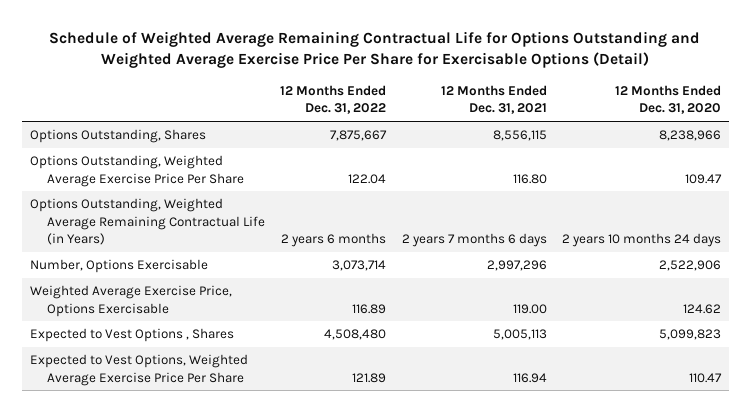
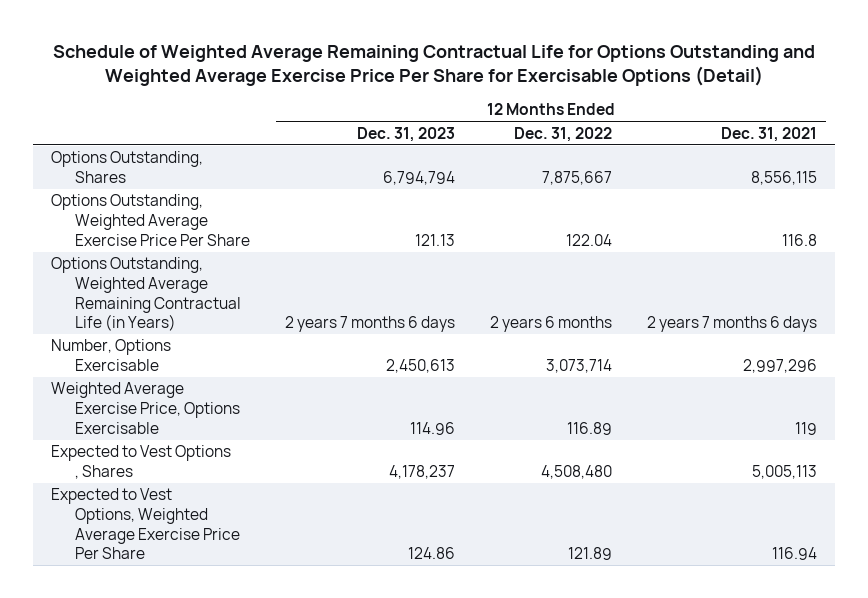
[615,85,722,115] 12 Months Ended Dec. 31, 2020 -> none
none -> [356,126,455,142] Dec. 31, 2023
[512,173,547,184] 116.80 -> [781,233,817,246] 116.8
[512,303,547,314] 119.00 -> [794,421,817,435] 119

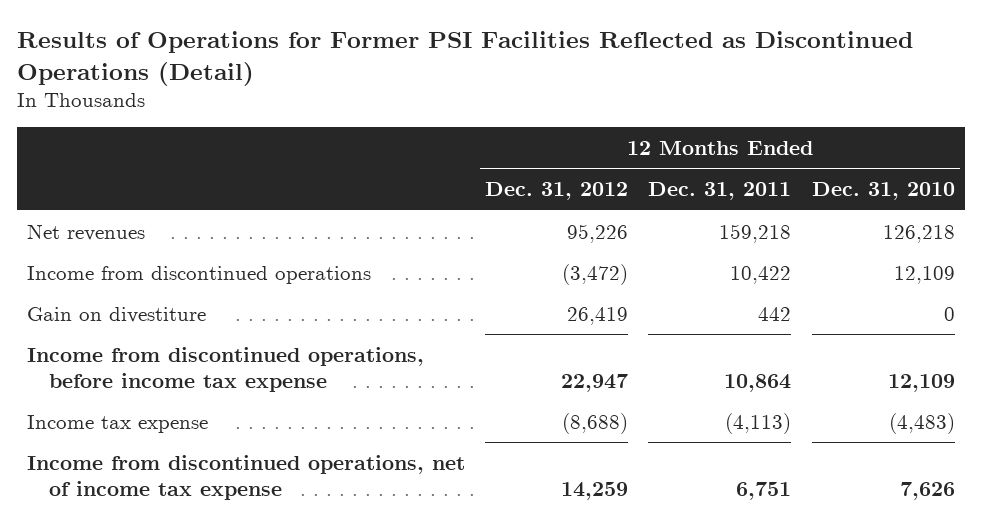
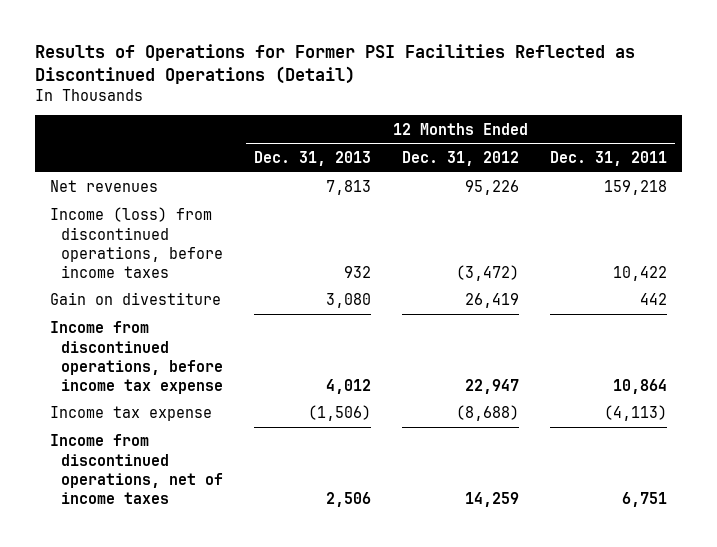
[811,182,955,201] Dec. 31, 2010 -> none
none -> [254,151,372,167] Dec. 31, 2013
[26,265,371,284] Income from discontinued operations -> [49,207,224,278] Income (loss) from discontinued operations, before income taxes
[26,454,465,500] Income from discontinued operations, net of income tax expense -> [49,434,224,504] Income from discontinued operations, net of income taxes

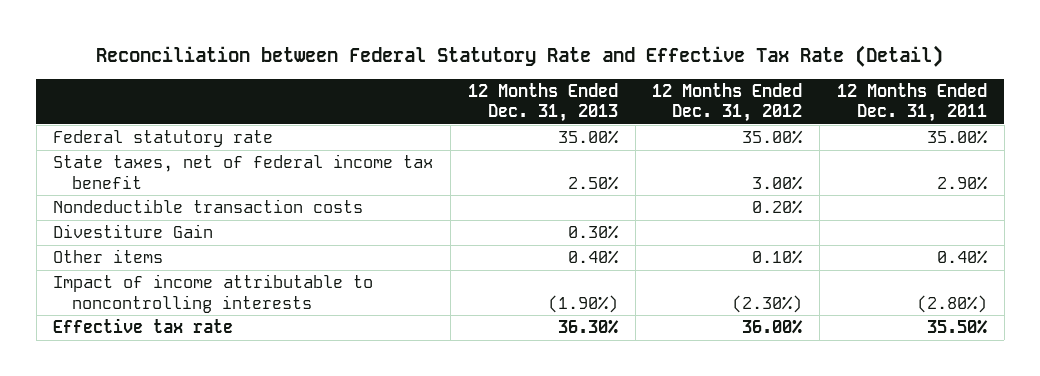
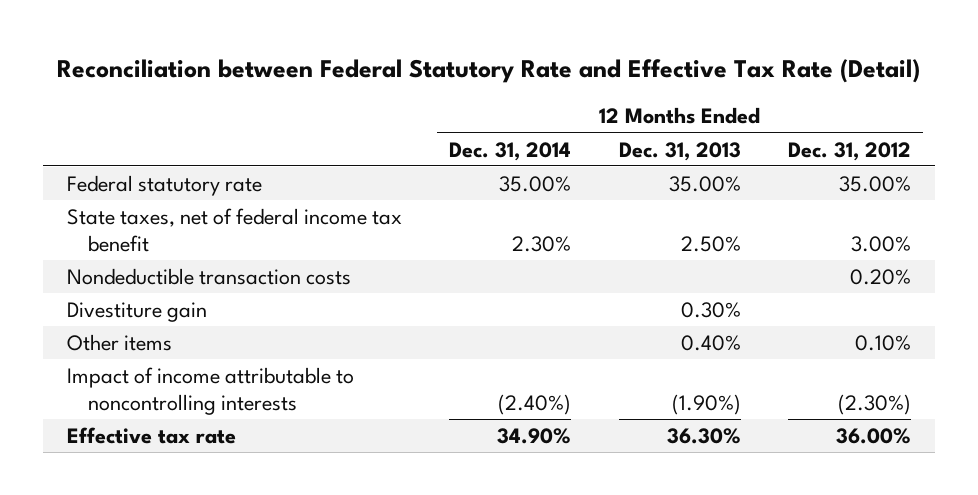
[836,83,987,123] 12 Months Ended Dec. 31, 2011 -> none
none -> [449,141,572,161] Dec. 31, 2014
[53,224,214,239] Divestiture Gain -> [66,301,207,322] Divestiture gain

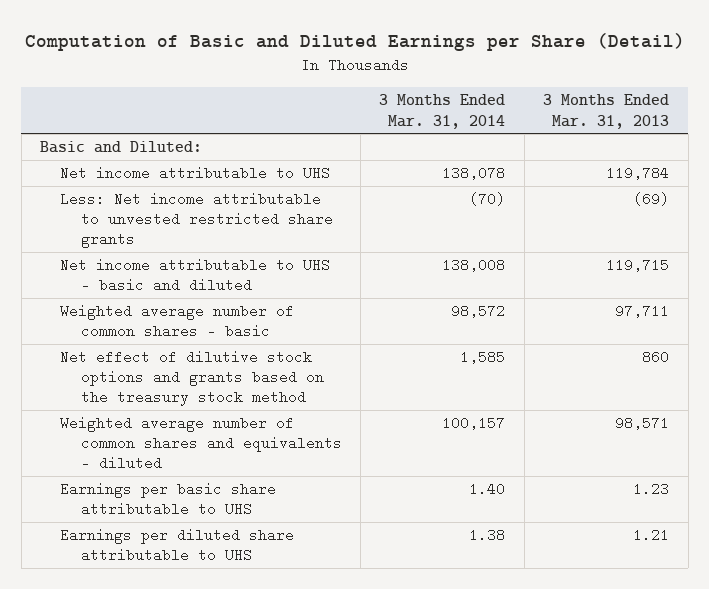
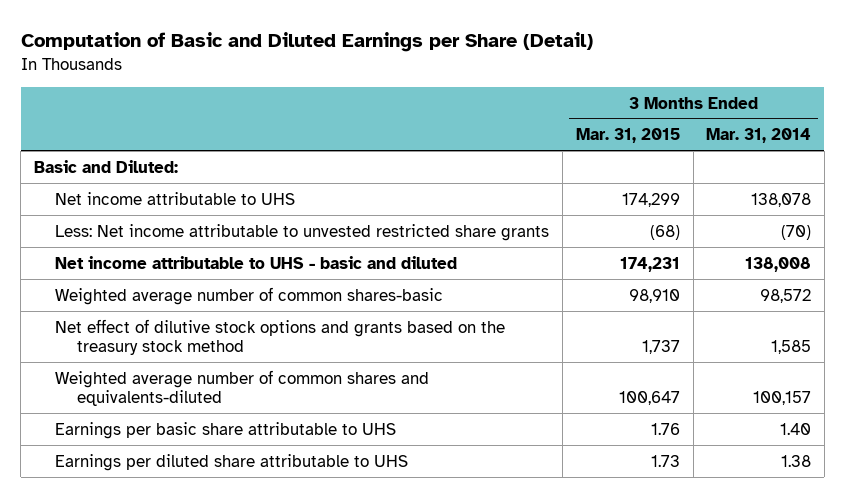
[543,94,670,129] 3 Months Ended Mar. 31, 2013 -> none
none -> [575,128,680,144] Mar. 31, 2015
[60,304,295,339] Weighted average number of common shares - basic -> [55,286,444,305] Weighted average number of common shares-basic
[60,416,342,471] Weighted average number of common shares and equivalents - diluted -> [55,369,430,407] Weighted average number of common shares and equivalents-diluted

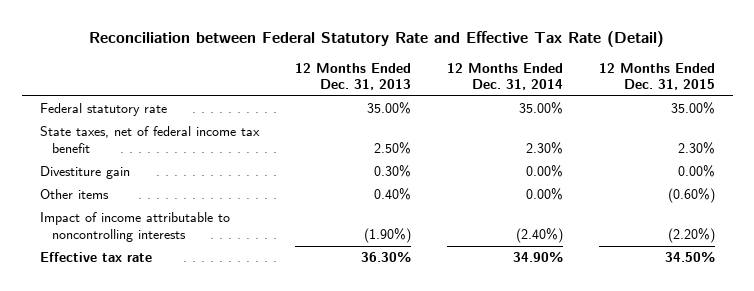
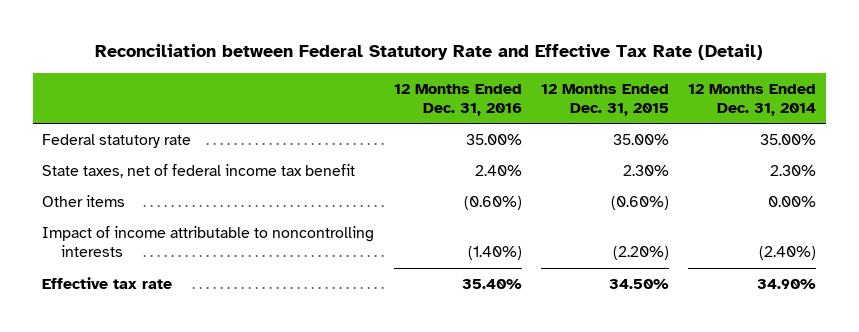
[294,62,411,90] 12 Months Ended Dec. 31, 2013 -> none
none -> [393,83,522,117] 12 Months Ended Dec. 31, 2016
[39,166,130,180] Divestiture gain -> none

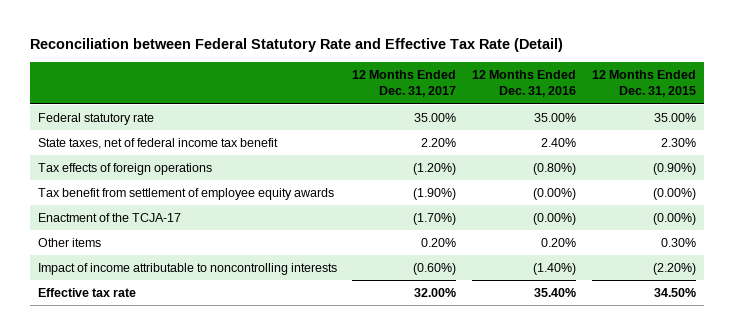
[688,83,817,117] 12 Months Ended Dec. 31, 2014 -> none
none -> [352,70,457,98] 12 Months Ended Dec. 31, 2017
none -> [37,163,212,176] Tax effects of foreign operations
none -> [37,188,334,201] Tax benefit from settlement of employee equity awards
none -> [37,213,181,223] Enactment of the TCJA-17
[463,195,522,210] (0.60%) -> [541,238,577,248] 0.20%
[611,195,670,210] (0.60%) -> [661,238,697,248] 0.30%

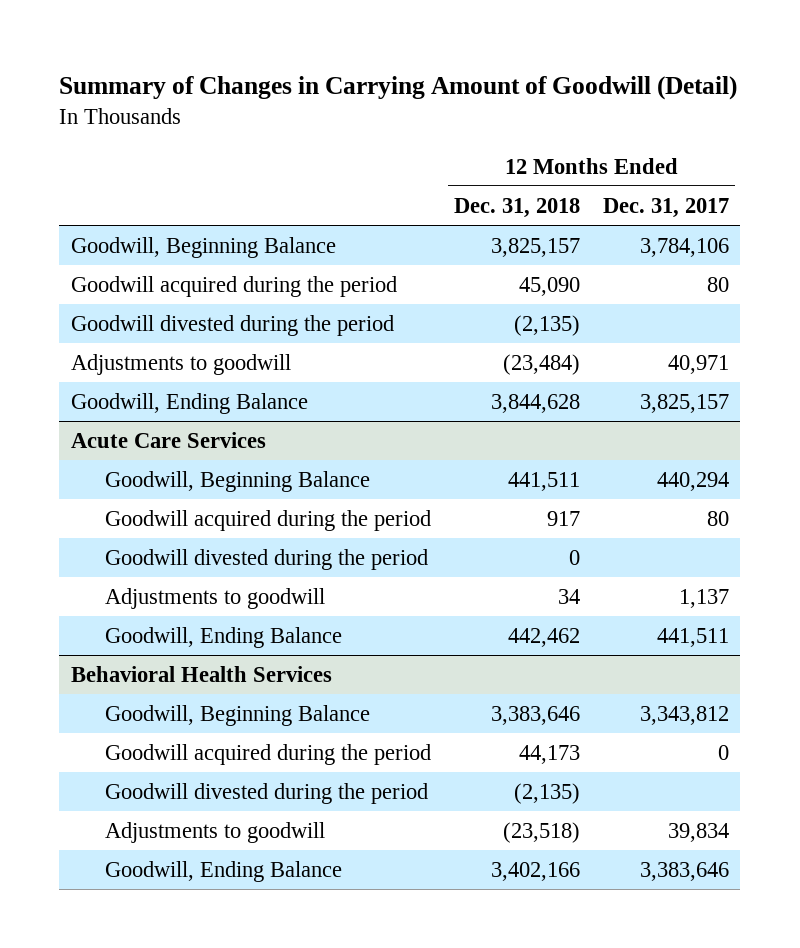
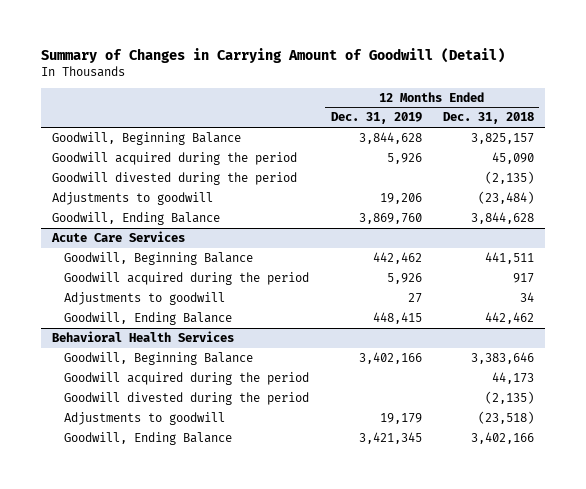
[602,197,729,218] Dec. 31, 2017 -> none
none -> [330,112,422,125] Dec. 31, 2019
[105,548,429,570] Goodwill divested during the period -> none

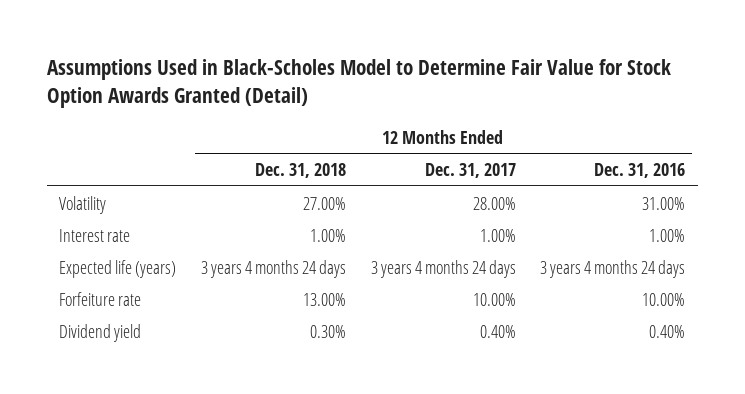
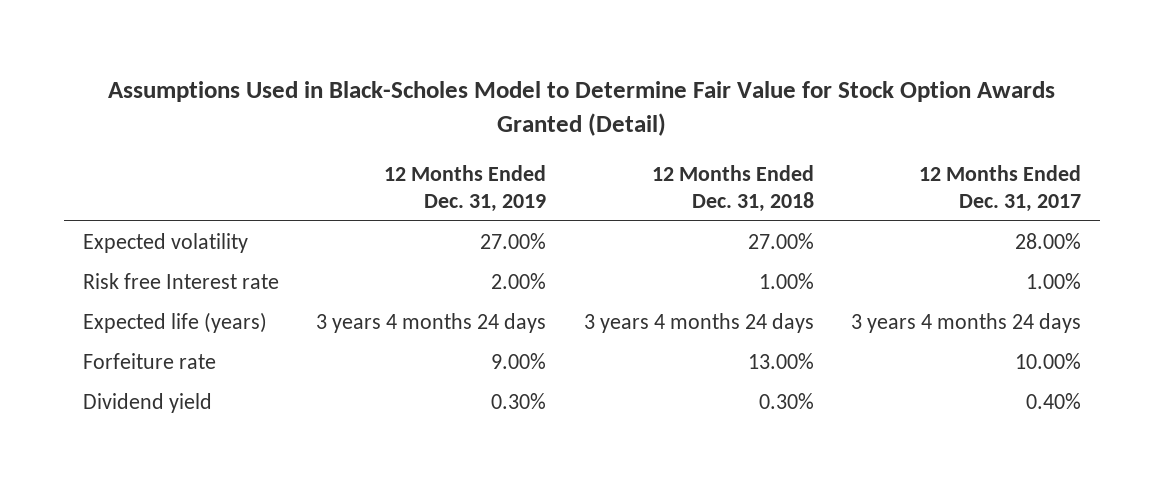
[594,162,686,178] Dec. 31, 2016 -> none
none -> [384,165,547,213] 12 Months Ended Dec. 31, 2019
[59,195,107,214] Volatility -> [82,232,248,253] Expected volatility
[59,228,131,242] Interest rate -> [82,272,279,289] Risk free Interest rate

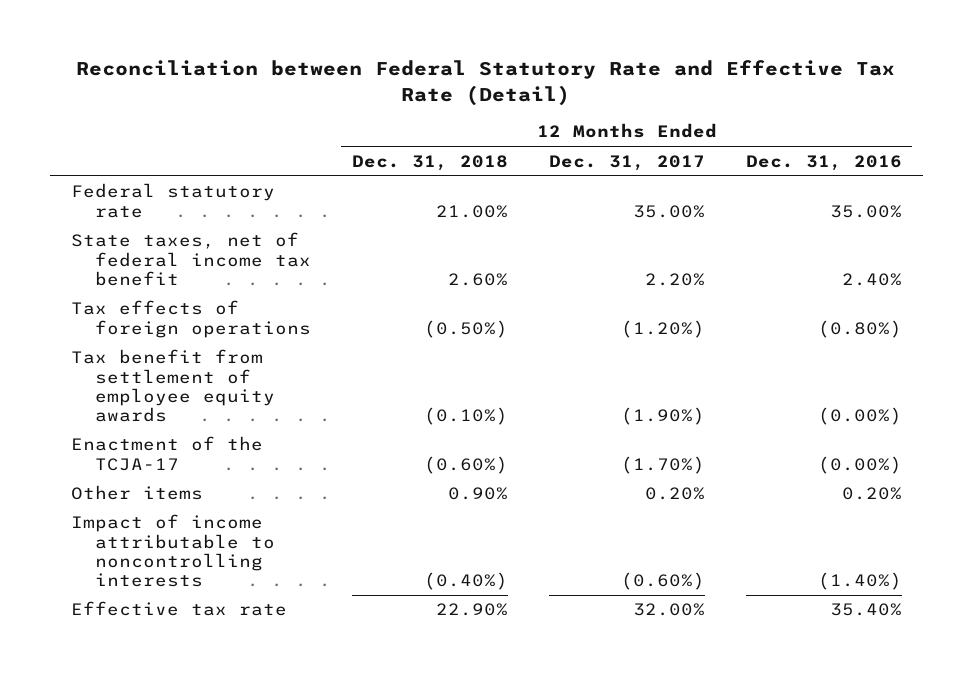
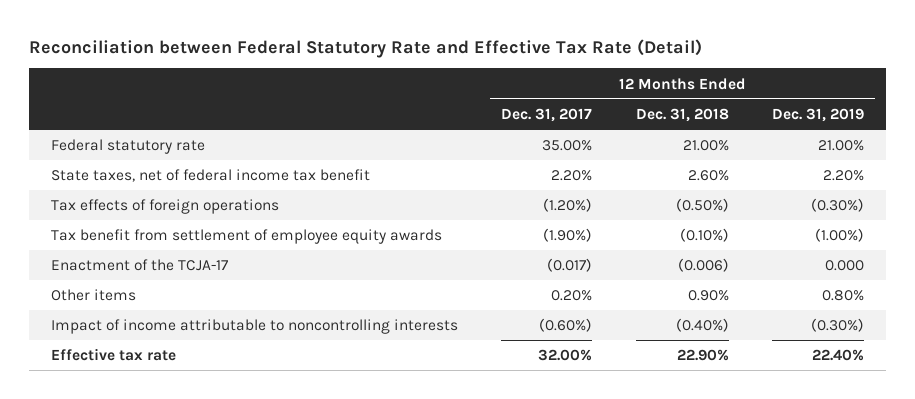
[745,154,902,171] Dec. 31, 2016 -> none
none -> [772,107,865,122] Dec. 31, 2019
[423,455,508,474] (0.60%) -> [677,258,729,273] (0.006)
[620,455,705,474] (1.70%) -> [547,258,593,273] (0.017)

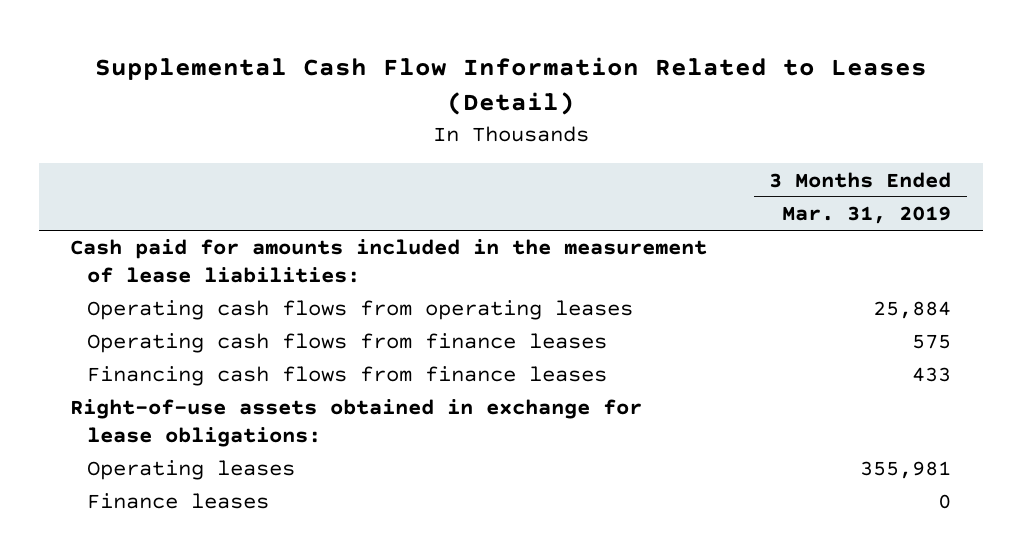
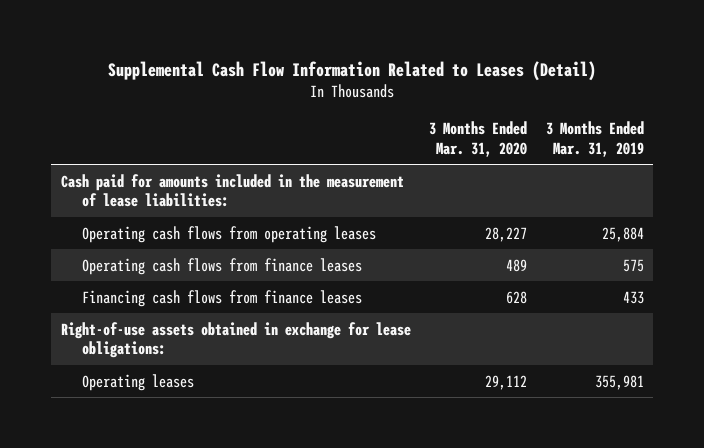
none -> [429,121,528,157] 3 Months Ended Mar. 31, 2020
[86,493,269,510] Finance leases -> none

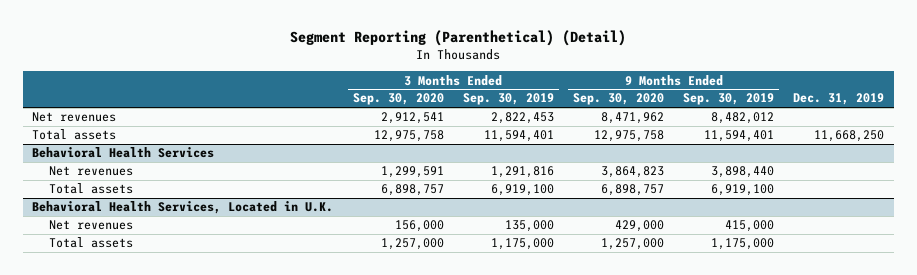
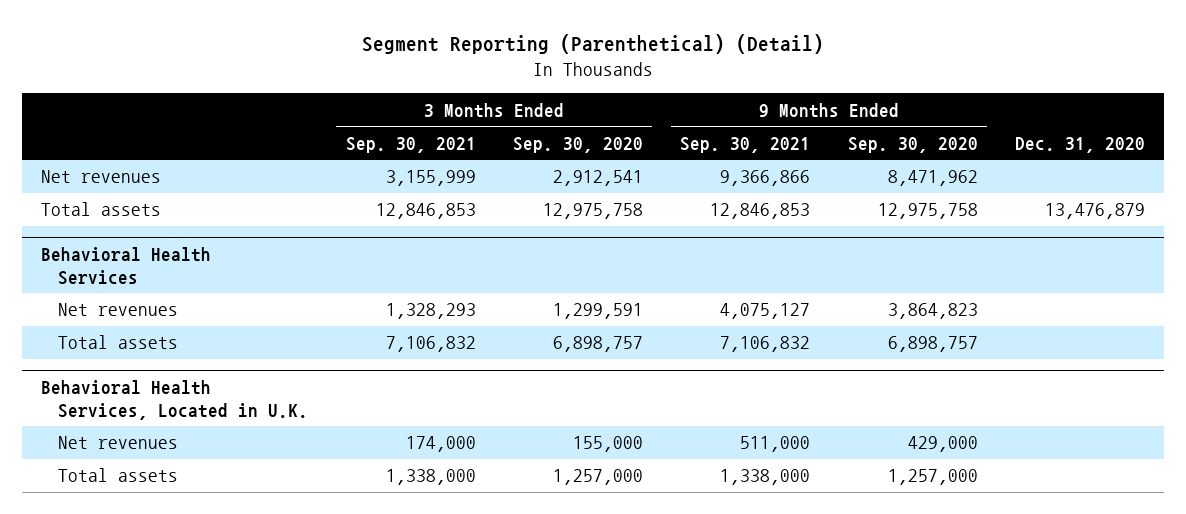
[462,93,554,106] Sep. 30, 2019 -> none
[683,93,775,106] Sep. 30, 2019 -> none
[793,93,885,106] Dec. 31, 2019 -> none
none -> [345,136,476,153] Sep. 30, 2021
none -> [680,136,811,153] Sep. 30, 2021
none -> [1015,136,1146,153] Dec. 31, 2020
[394,220,444,233] 156,000 -> [573,436,644,453] 155,000

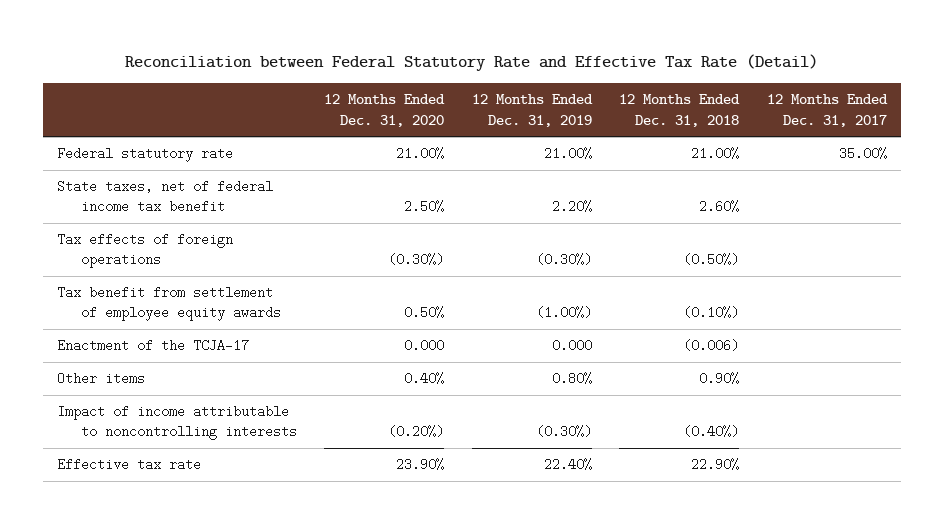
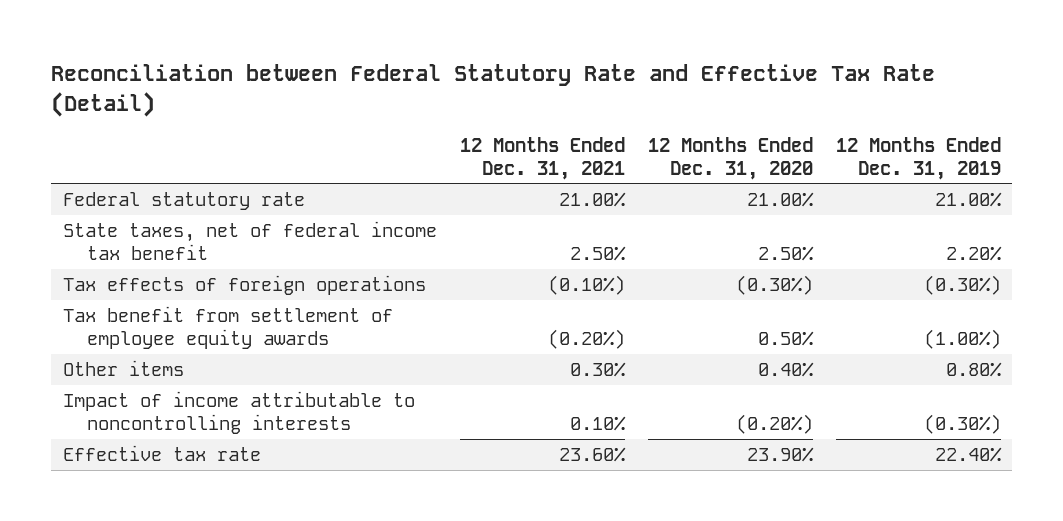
[619,94,741,127] 12 Months Ended Dec. 31, 2018 -> none
[766,94,888,127] 12 Months Ended Dec. 31, 2017 -> none
none -> [459,136,625,180] 12 Months Ended Dec. 31, 2021
[56,339,249,353] Enactment of the TCJA-17 -> none

